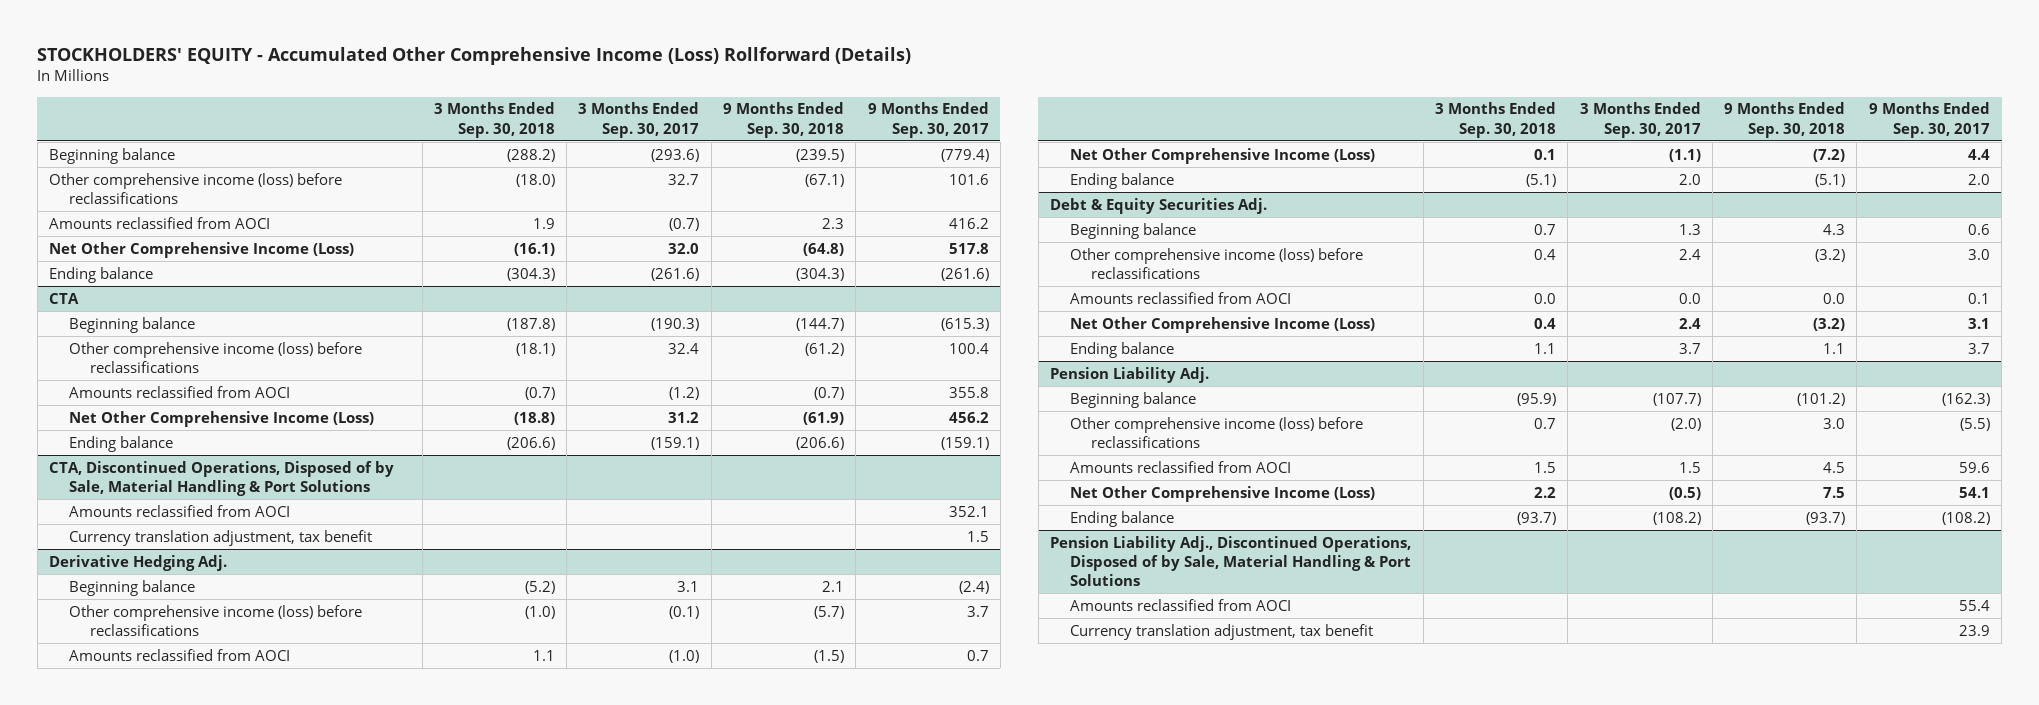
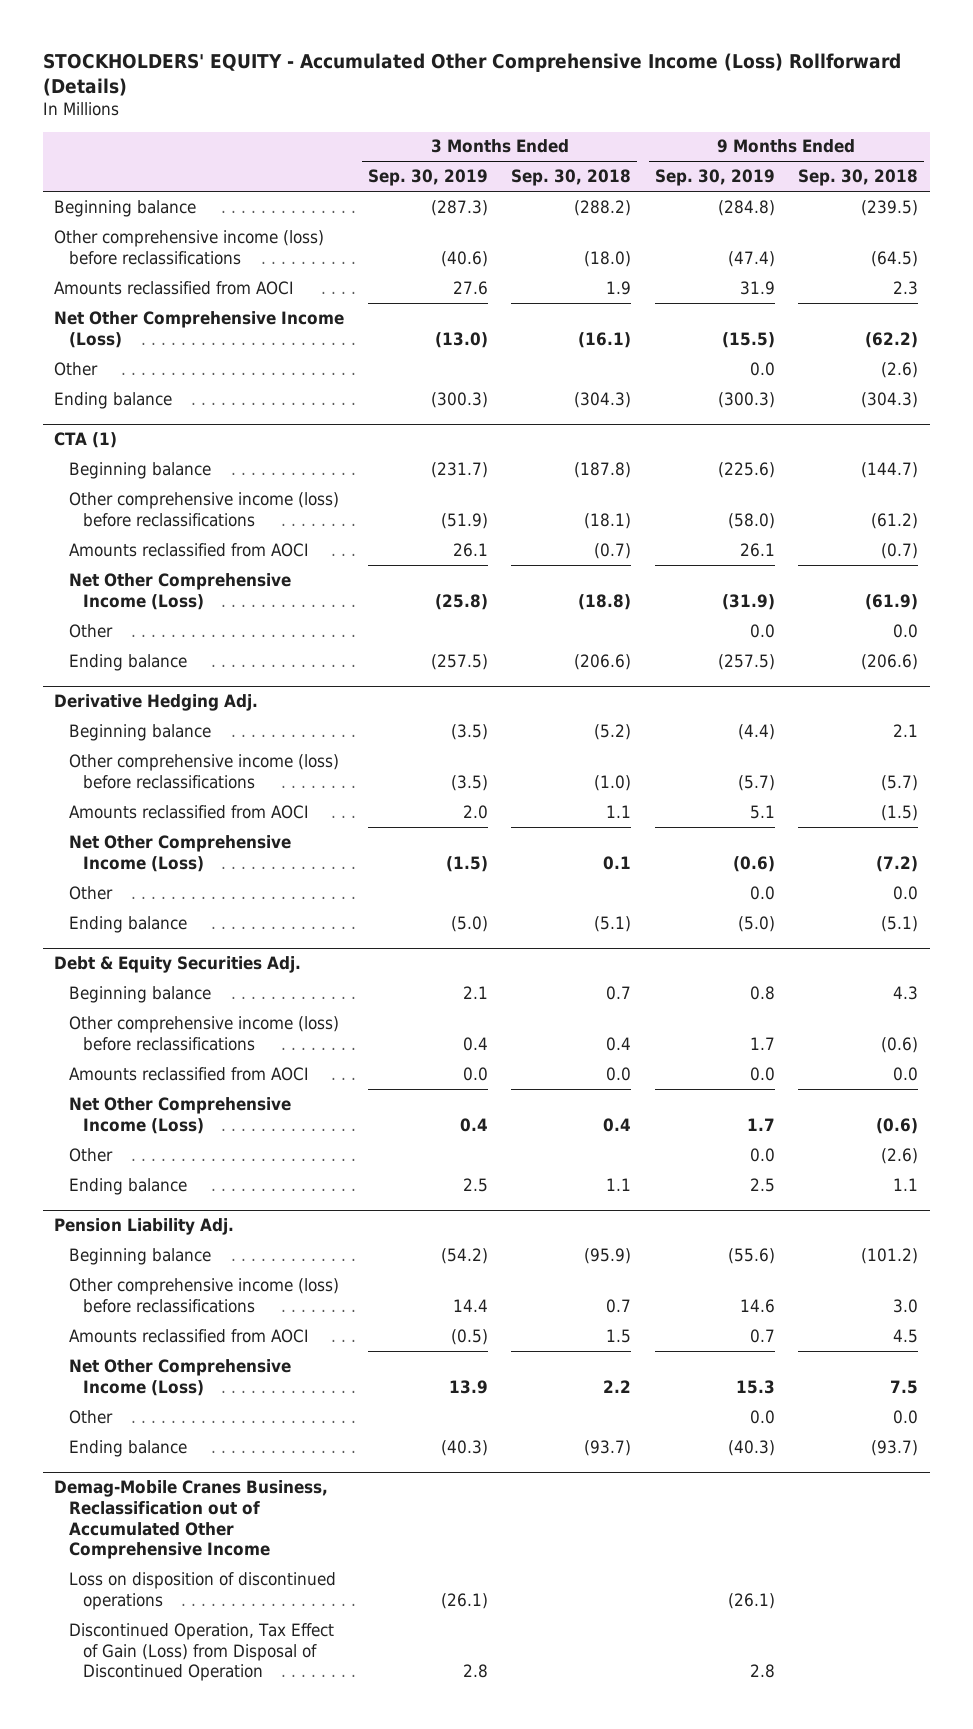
[578,102,700,138] 3 Months Ended Sep. 30, 2017 -> none
[867,102,989,138] 9 Months Ended Sep. 30, 2017 -> none
none -> [367,169,488,187] Sep. 30, 2019
none -> [654,169,775,187] Sep. 30, 2019
[804,173,844,187] (67.1) -> [871,250,919,267] (64.5)
[802,242,844,256] (64.8) -> [865,331,919,348] (62.2)
none -> [54,361,99,376] Other
[48,292,79,304] CTA -> [54,432,118,449] CTA (1)
none -> [68,623,113,638] Other
[48,460,394,497] CTA, Discontinued Operations, Disposed of by Sale, Material Handling & Port Solutions -> none
[69,504,291,517] Amounts reclassified from AOCI -> none
[69,529,373,546] Currency translation adjustment, tax benefit -> none
none -> [68,885,113,900] Other
[1815,248,1846,262] (3.2) -> [881,1036,919,1053] (0.6)
[1813,317,1846,331] (3.2) -> [876,1117,919,1134] (0.6)
none -> [68,1147,113,1162] Other
none -> [68,1409,113,1424] Other
[1050,535,1412,587] Pension Liability Adj., Discontinued Operations, Disposed of by Sale, Material Handling & Port Solutions -> none
[1070,598,1292,611] Amounts reclassified from AOCI -> none
[1070,623,1374,640] Currency translation adjustment, tax benefit -> none
none -> [54,1480,329,1560] Demag-Mobile Cranes Business, Reclassification out of Accumulated Other Comprehensive Income
none -> [68,1571,336,1610] Loss on disposition of discontinued operations
none -> [68,1622,334,1682] Discontinued Operation, Tax Effect of Gain (Loss) from Disposal of Discontinued Operation

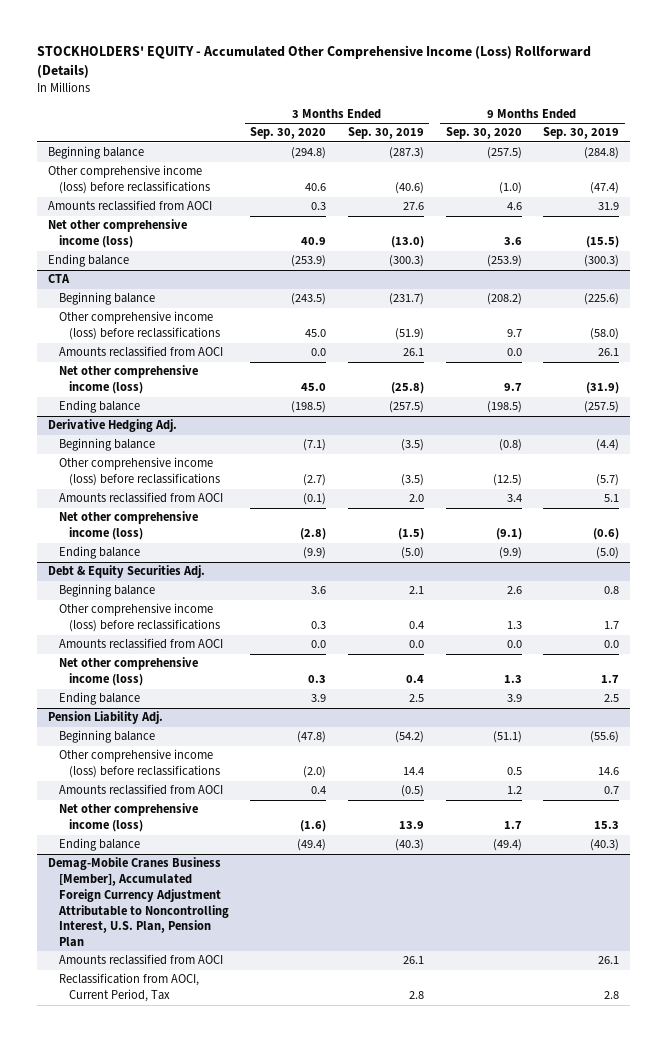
[511,169,632,187] Sep. 30, 2018 -> none
[798,169,919,187] Sep. 30, 2018 -> none
none -> [250,127,327,140] Sep. 30, 2020
none -> [445,127,522,140] Sep. 30, 2020
[54,361,99,376] Other -> none
[54,310,345,348] Net Other Comprehensive Income (Loss) -> [47,219,187,249] Net other comprehensive income (loss)
[54,432,118,449] CTA (1) -> [47,274,70,284] CTA
[68,623,113,638] Other -> none
[68,572,291,610] Net Other Comprehensive Income (Loss) -> [58,365,198,395] Net other comprehensive income (loss)
[68,885,113,900] Other -> none
[68,834,291,872] Net Other Comprehensive Income (Loss) -> [58,511,198,541] Net other comprehensive income (loss)
[68,1147,113,1162] Other -> none
[68,1096,291,1134] Net Other Comprehensive Income (Loss) -> [58,657,198,687] Net other comprehensive income (loss)
[68,1409,113,1424] Other -> none
[68,1358,291,1396] Net Other Comprehensive Income (Loss) -> [58,803,198,833] Net other comprehensive income (loss)
[54,1480,329,1560] Demag-Mobile Cranes Business, Reclassification out of Accumulated Other Comprehensive Income -> none
[68,1571,336,1610] Loss on disposition of discontinued operations -> none
none -> [47,857,229,947] Demag-Mobile Cranes Business [Member], Accumulated Foreign Currency Adjustment Attributable to Noncontrolling Interest, U.S. Plan, Pension Plan
none -> [58,954,223,966] Amounts reclassified from AOCI
[68,1622,334,1682] Discontinued Operation, Tax Effect of Gain (Loss) from Disposal of Discontinued Operation -> [58,973,199,1003] Reclassification from AOCI, Current Period, Tax

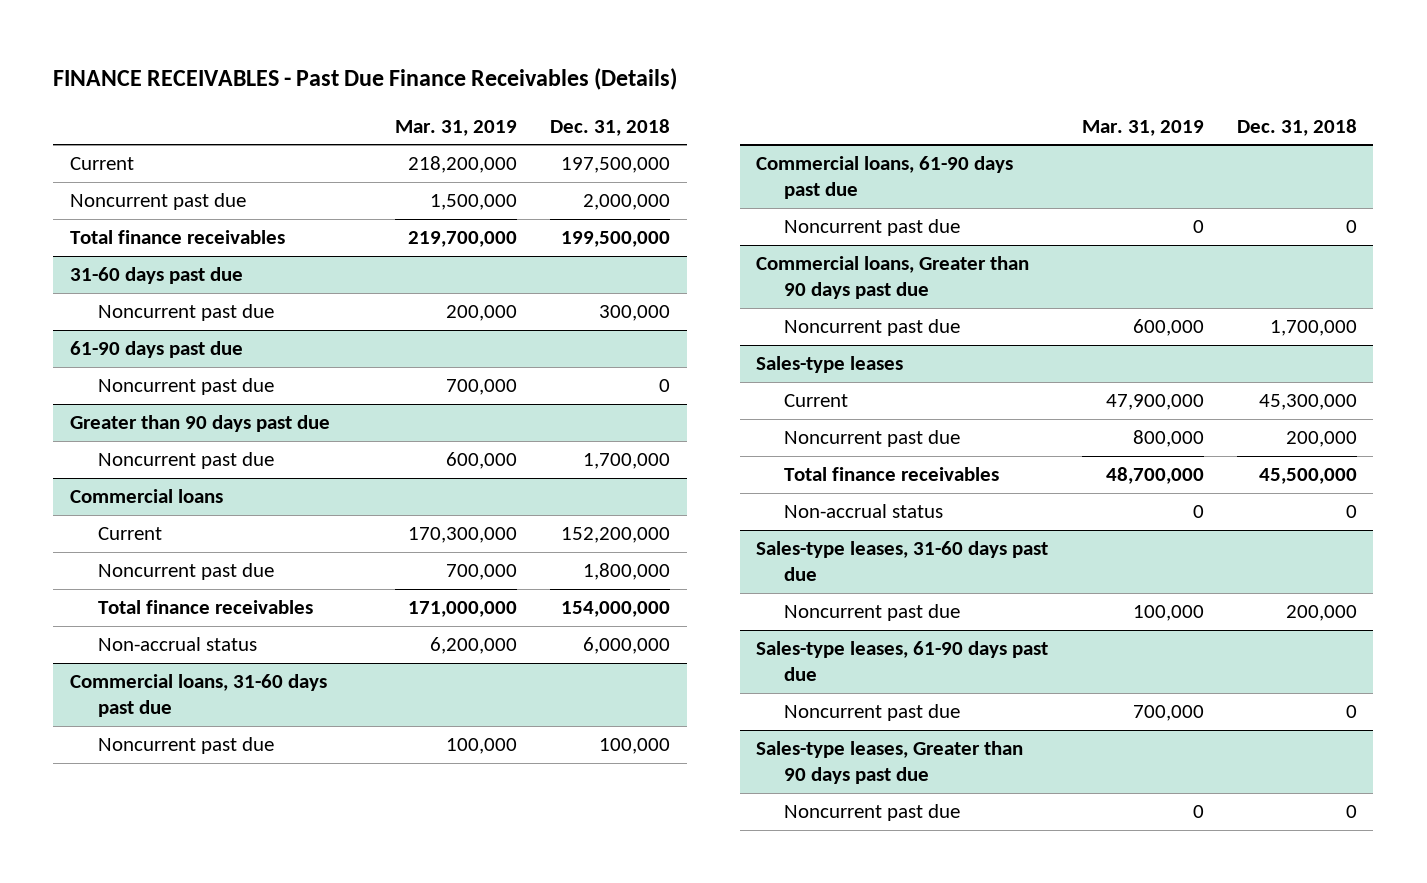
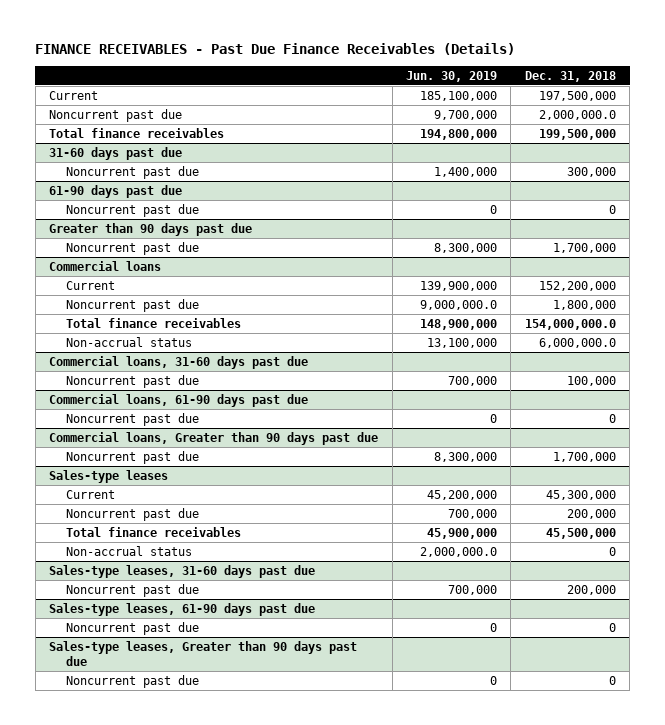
[395,119,518,136] Mar. 31, 2019 -> none
none -> [405,70,497,82] Jun. 30, 2019
[583,194,671,211] 2,000,000 -> [538,109,616,120] 2,000,000.0
[561,601,671,618] 154,000,000 -> [524,318,616,330] 154,000,000.0
[583,637,671,655] 6,000,000 -> [538,337,616,348] 6,000,000.0

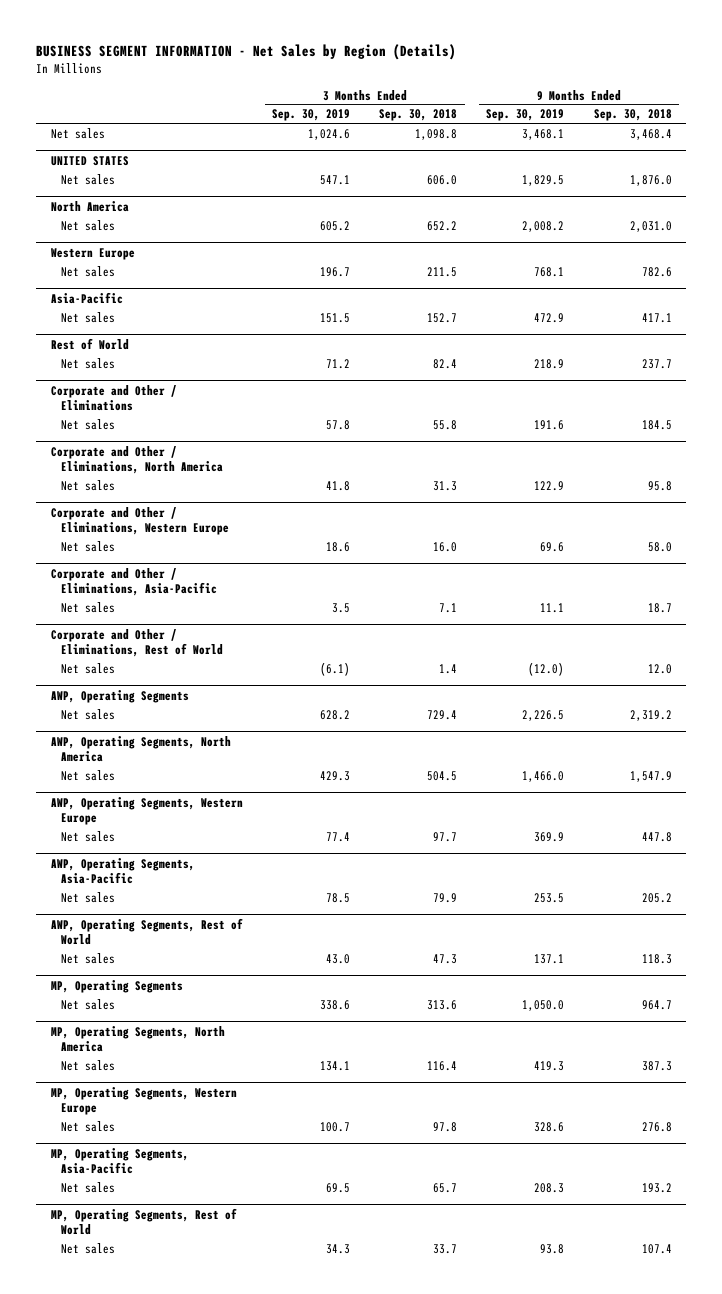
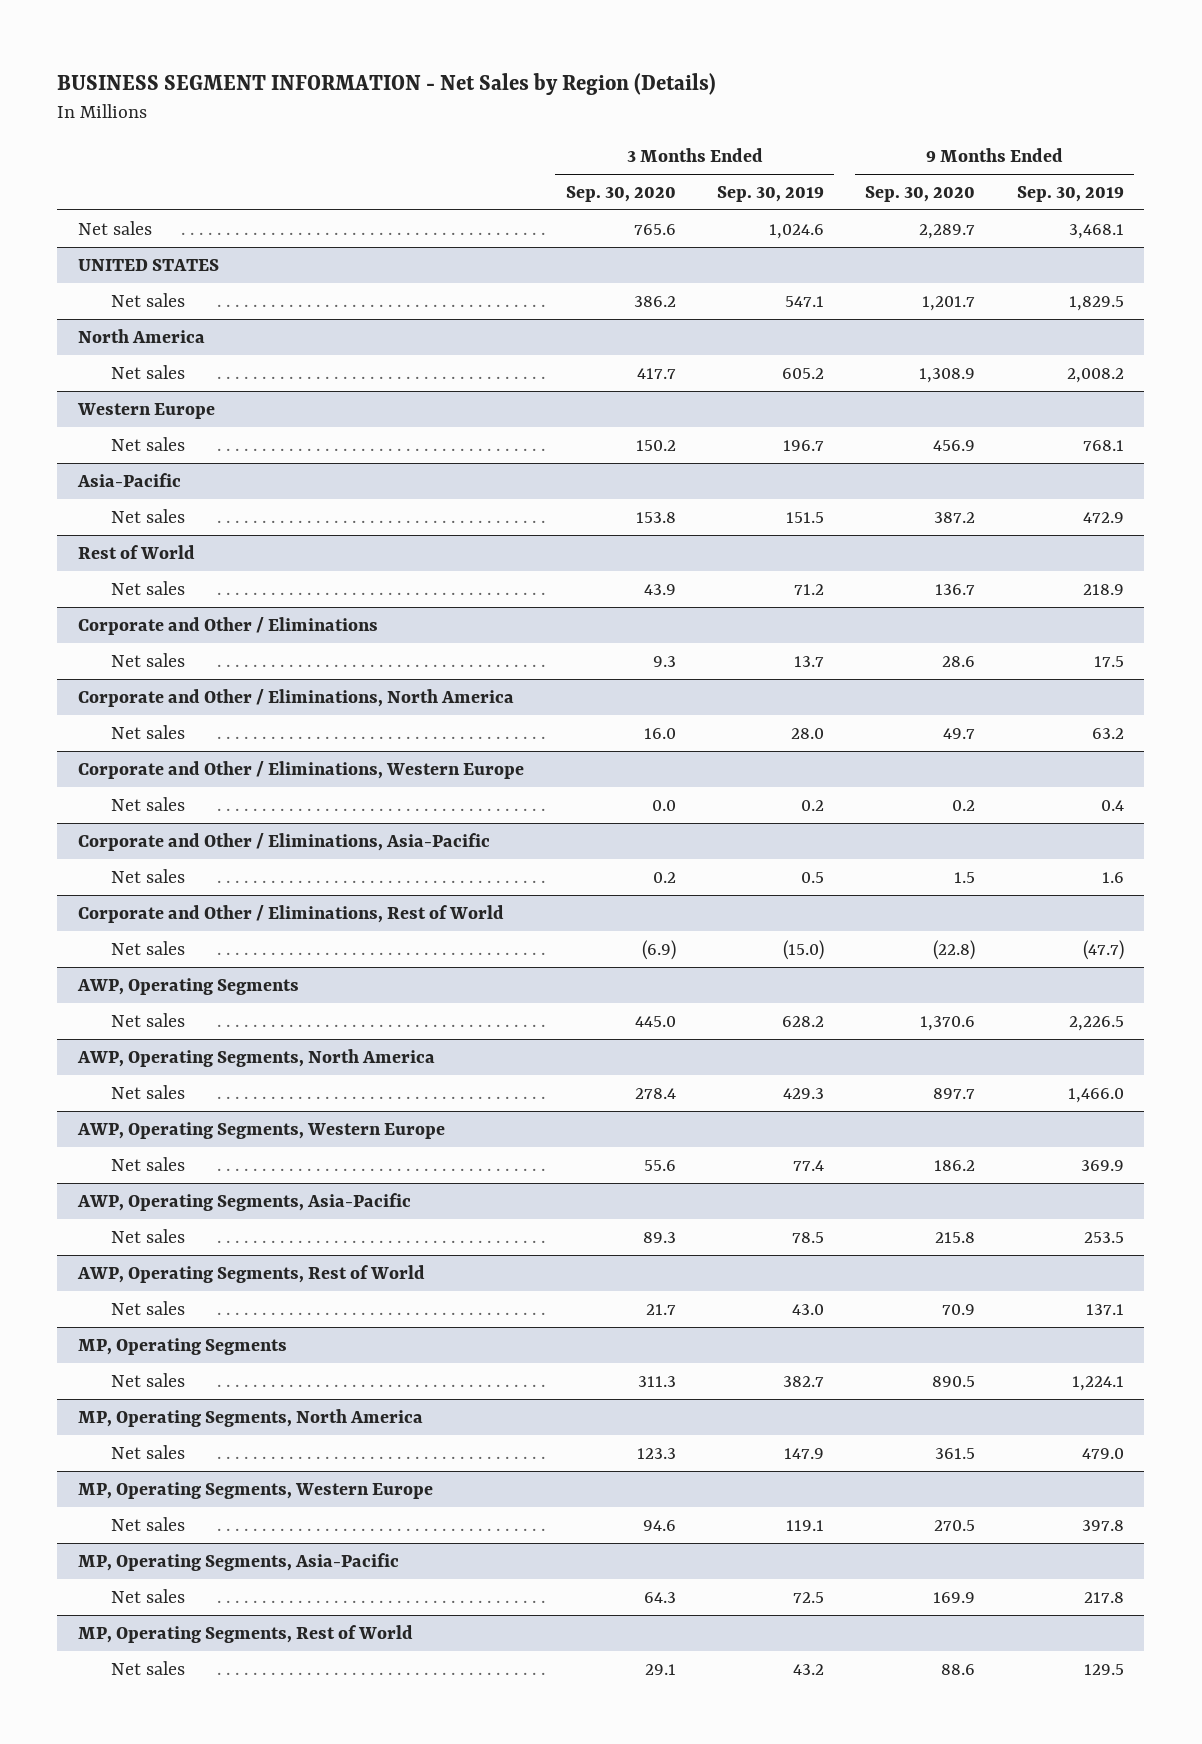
[379,109,458,122] Sep. 30, 2018 -> none
[593,109,672,122] Sep. 30, 2018 -> none
none -> [565,185,676,202] Sep. 30, 2020
none -> [865,185,976,202] Sep. 30, 2020
[325,419,350,430] 57.8 -> [793,655,824,667] 13.7
[534,419,565,430] 191.6 -> [1093,655,1124,667] 17.5
[325,480,350,491] 41.8 -> [790,727,824,739] 28.0
[534,480,565,491] 122.9 -> [1091,727,1124,739] 63.2
[325,541,350,552] 18.6 -> [800,799,824,811] 0.2
[540,541,565,552] 69.6 -> [1100,799,1124,811] 0.4
[331,602,350,613] 3.5 -> [800,871,824,883] 0.5
[540,602,565,613] 11.1 -> [1101,871,1124,883] 1.6
[319,661,350,676] (6.1) -> [782,939,824,960] (15.0)
[528,661,565,676] (12.0) -> [1082,939,1124,960] (47.7)
[319,999,350,1010] 338.6 -> [782,1375,824,1387] 382.7
[522,999,565,1011] 1,050.0 -> [1071,1375,1124,1391] 1,224.1
[319,1060,350,1071] 134.1 -> [783,1447,824,1459] 147.9
[534,1060,565,1071] 419.3 -> [1081,1447,1124,1459] 479.0
[319,1121,350,1132] 100.7 -> [785,1519,824,1531] 119.1
[534,1121,565,1132] 328.6 -> [1081,1519,1124,1531] 397.8
[325,1182,350,1193] 69.5 -> [792,1591,824,1603] 72.5
[534,1182,565,1193] 208.3 -> [1083,1591,1124,1603] 217.8
[325,1243,350,1254] 34.3 -> [792,1663,824,1675] 43.2
[540,1243,565,1254] 93.8 -> [1083,1663,1124,1675] 129.5

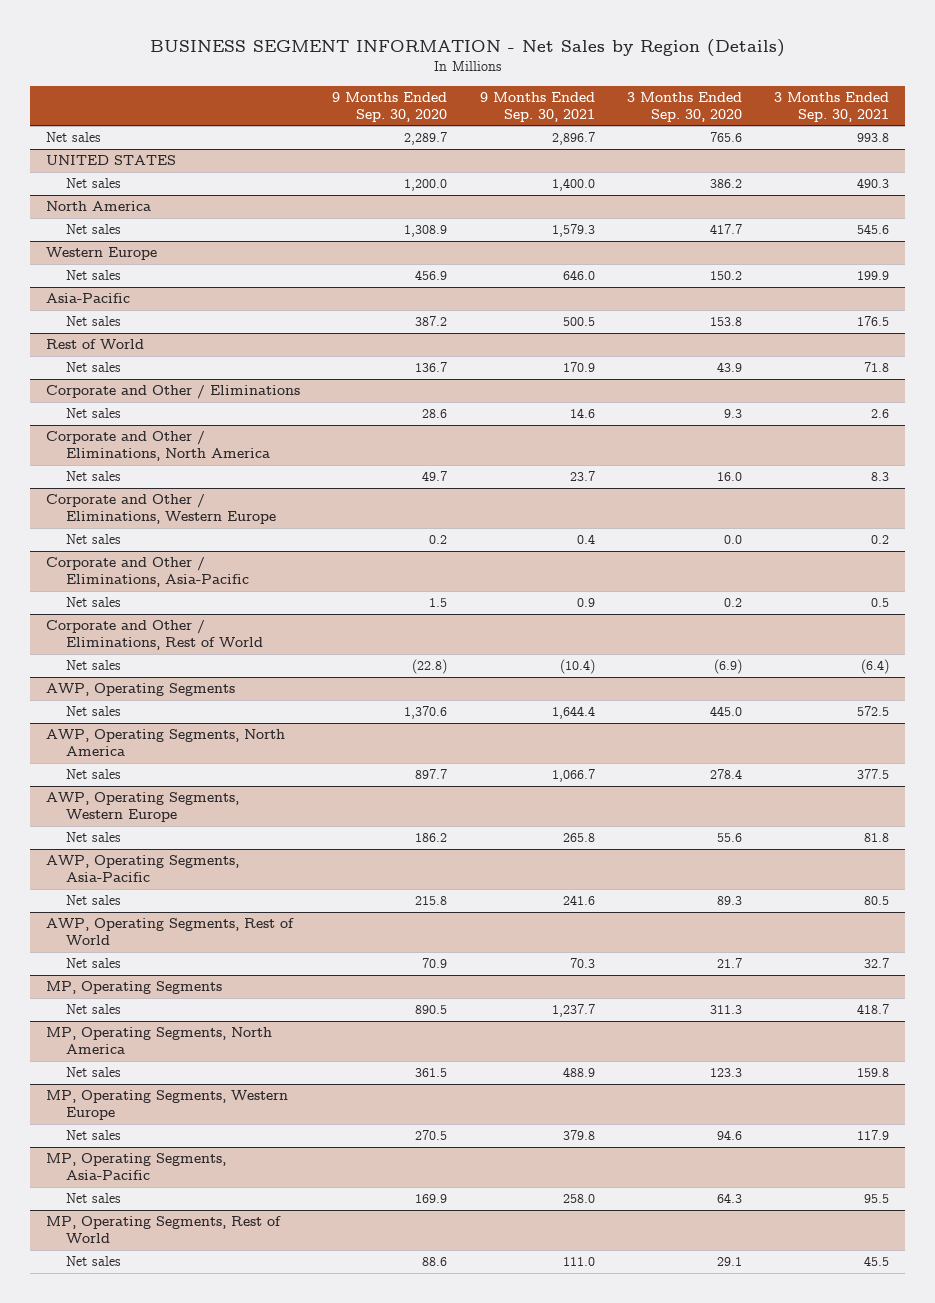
[716,185,824,202] Sep. 30, 2019 -> none
[1016,185,1124,202] Sep. 30, 2019 -> none
none -> [479,91,595,123] 9 Months Ended Sep. 30, 2021
none -> [774,91,890,123] 3 Months Ended Sep. 30, 2021
[922,295,976,311] 1,201.7 -> [404,179,448,192] 1,200.0

